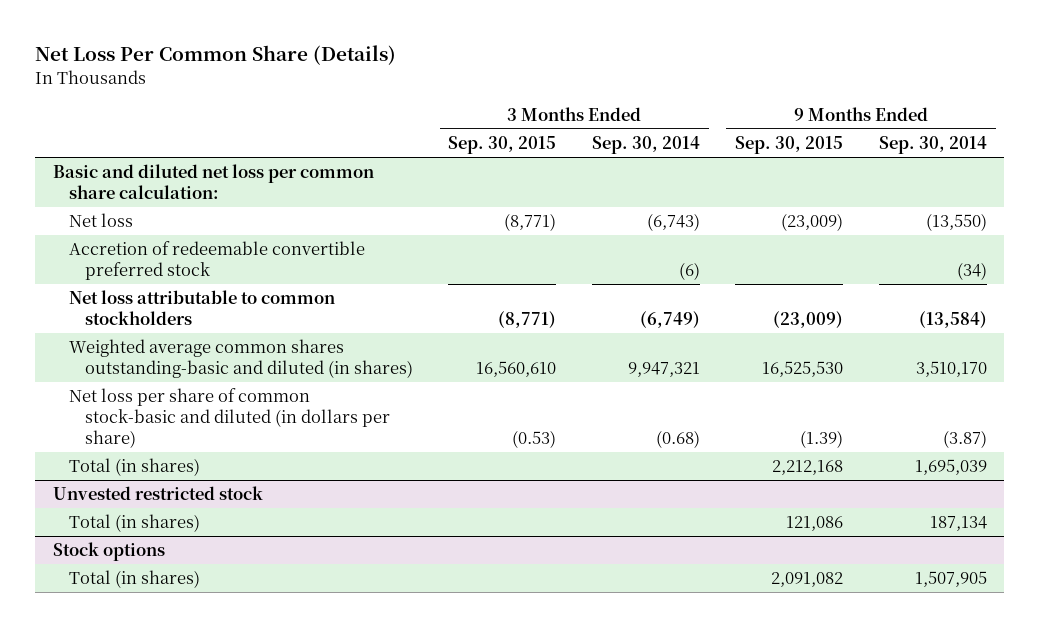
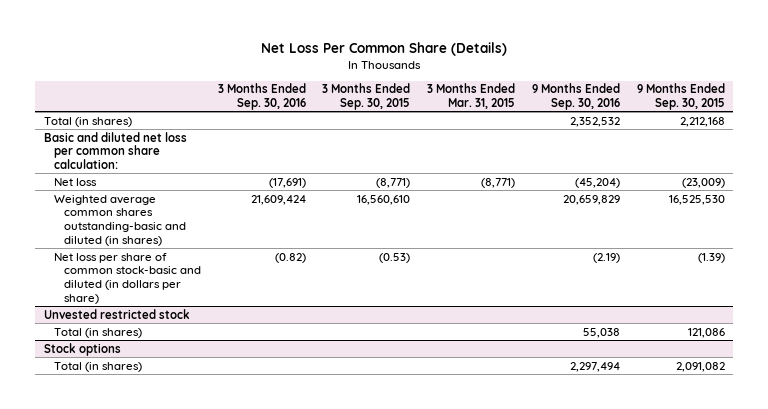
[591,135,700,154] Sep. 30, 2014 -> none
[878,135,987,154] Sep. 30, 2014 -> none
none -> [217,83,306,110] 3 Months Ended Sep. 30, 2016
none -> [427,83,516,109] 3 Months Ended Mar. 31, 2015
none -> [531,83,620,110] 9 Months Ended Sep. 30, 2016
[69,458,201,477] Total (in shares) -> [43,116,132,127] Total (in shares)
[69,241,366,281] Accretion of redeemable convertible preferred stock -> none
[69,290,336,326] Net loss attributable to common stockholders -> none

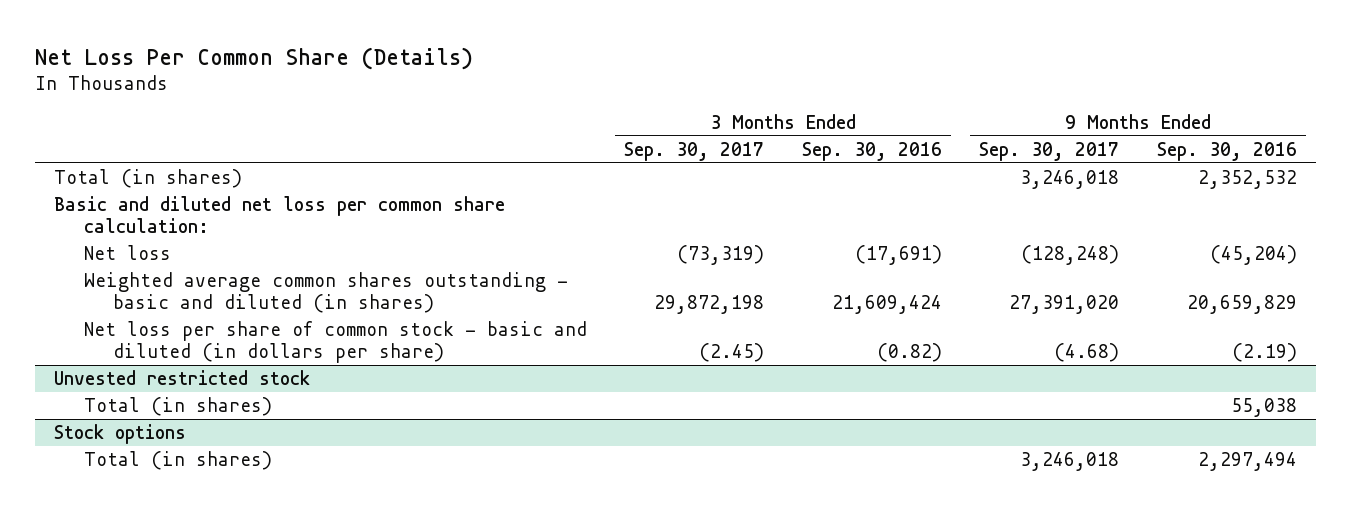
[322,83,411,110] 3 Months Ended Sep. 30, 2015 -> none
[427,83,516,109] 3 Months Ended Mar. 31, 2015 -> none
[636,83,725,110] 9 Months Ended Sep. 30, 2015 -> none
none -> [624,141,765,161] Sep. 30, 2017
none -> [979,141,1120,161] Sep. 30, 2017
[53,194,186,246] Weighted average common shares outstanding-basic and diluted (in shares) -> [83,271,568,313] Weighted average common shares outstanding - basic and diluted (in shares)
[53,252,201,304] Net loss per share of common stock-basic and diluted (in dollars per share) -> [83,320,587,363] Net loss per share of common stock - basic and diluted (in dollars per share)

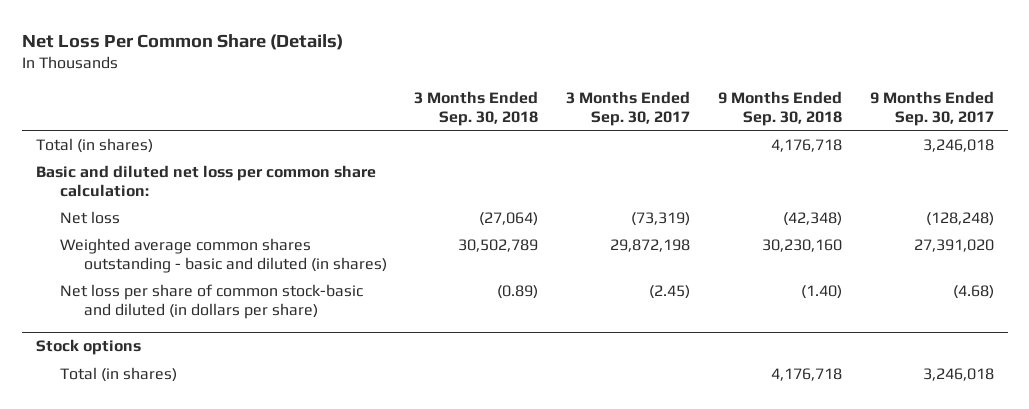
[801,141,942,161] Sep. 30, 2016 -> none
[1156,141,1297,161] Sep. 30, 2016 -> none
none -> [414,90,539,126] 3 Months Ended Sep. 30, 2018
none -> [717,90,842,126] 9 Months Ended Sep. 30, 2018
[54,369,311,385] Unvested restricted stock -> none
[83,396,272,416] Total (in shares) -> none
[83,320,587,363] Net loss per share of common stock - basic and diluted (in dollars per share) -> [59,283,363,319] Net loss per share of common stock-basic and diluted (in dollars per share)

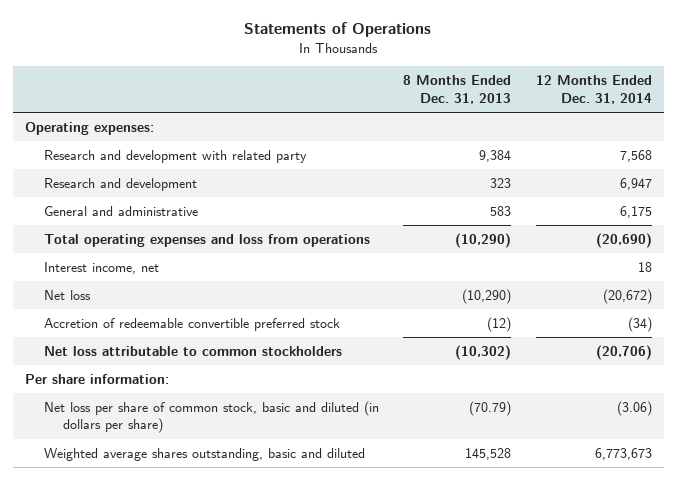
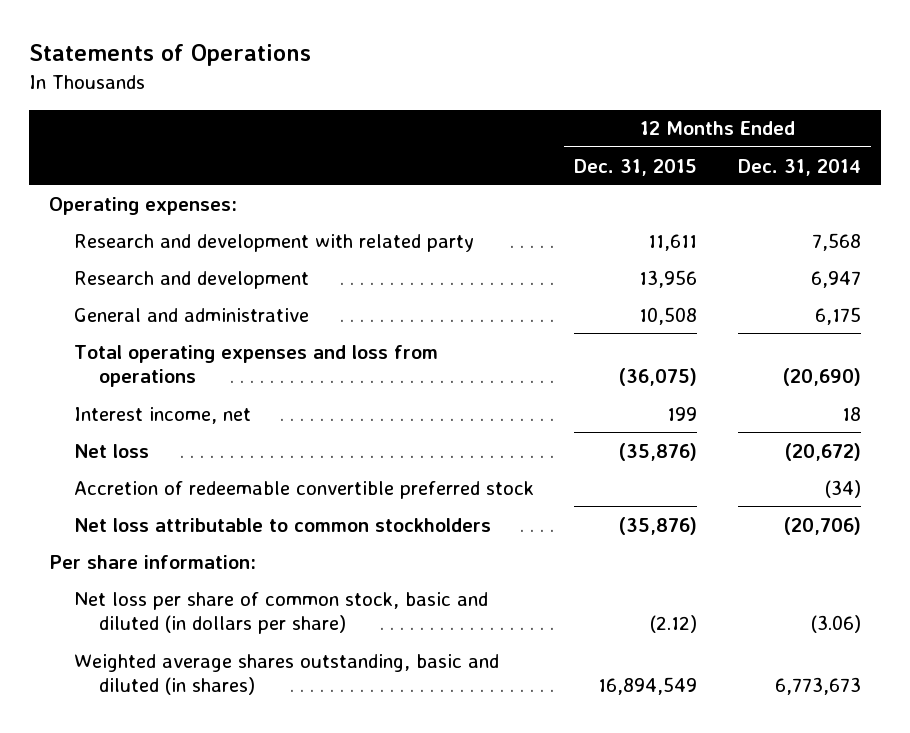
[403,75,512,104] 8 Months Ended Dec. 31, 2013 -> none
none -> [574,158,698,176] Dec. 31, 2015
[43,447,365,461] Weighted average shares outstanding, basic and diluted -> [73,653,499,695] Weighted average shares outstanding, basic and diluted (in shares)

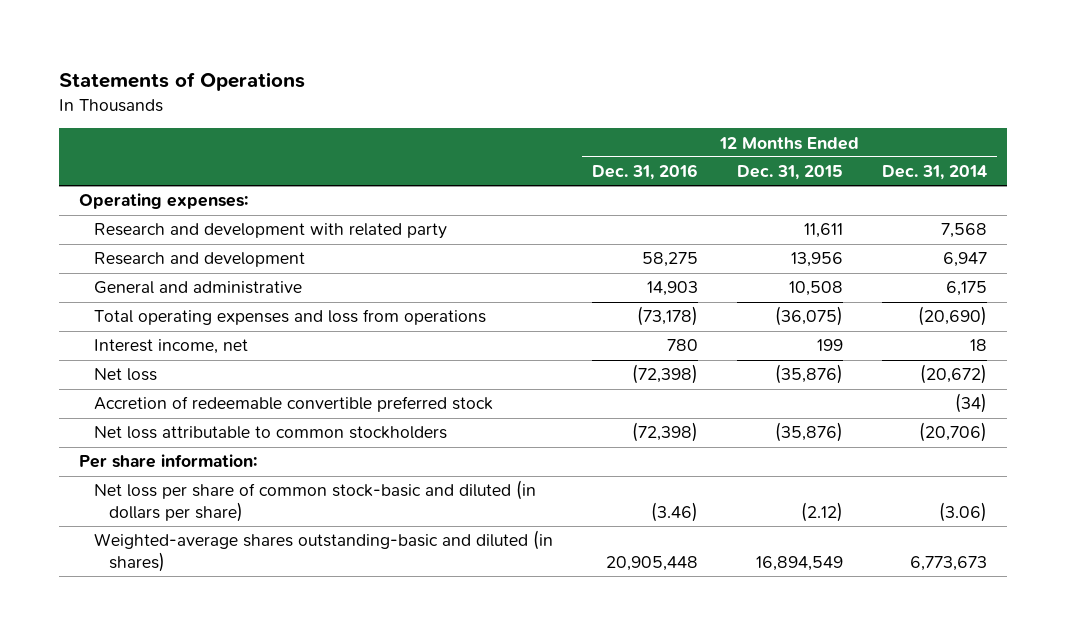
none -> [592,164,699,181] Dec. 31, 2016
[73,591,488,634] Net loss per share of common stock, basic and diluted (in dollars per share) -> [94,480,537,522] Net loss per share of common stock-basic and diluted (in dollars per share)
[73,653,499,695] Weighted average shares outstanding, basic and diluted (in shares) -> [94,530,554,572] Weighted-average shares outstanding-basic and diluted (in shares)

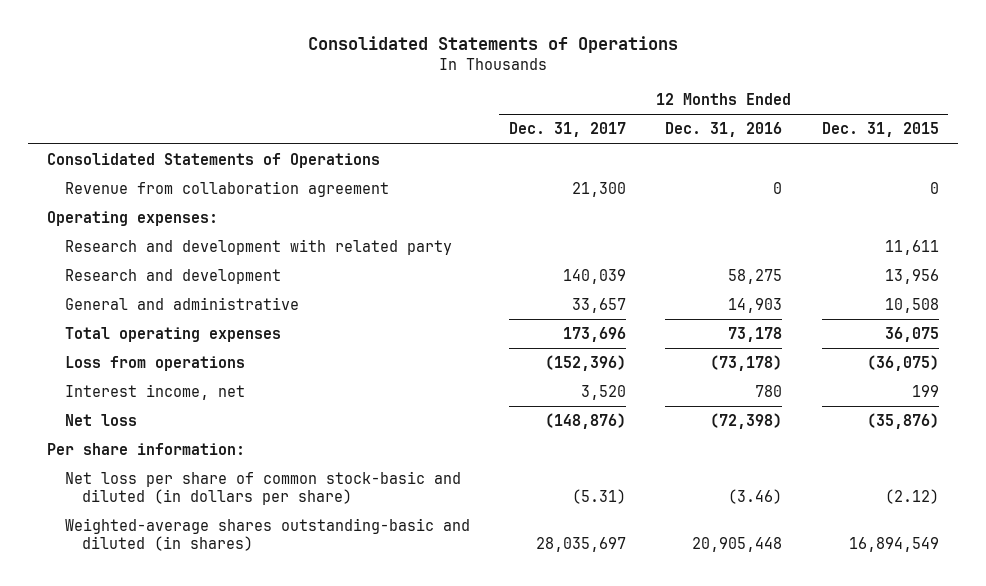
[59,71,306,91] Statements of Operations -> [307,36,678,54] Consolidated Statements of Operations
[882,165,988,181] Dec. 31, 2014 -> none
none -> [509,122,627,138] Dec. 31, 2017
none -> [47,153,381,169] Consolidated Statements of Operations
none -> [64,181,389,198] Revenue from collaboration agreement
none -> [64,327,281,343] Total operating expenses
[94,309,487,326] Total operating expenses and loss from operations -> [64,356,245,372] Loss from operations
[94,396,494,413] Accretion of redeemable convertible preferred stock -> none
[94,426,448,440] Net loss attributable to common stockholders -> none

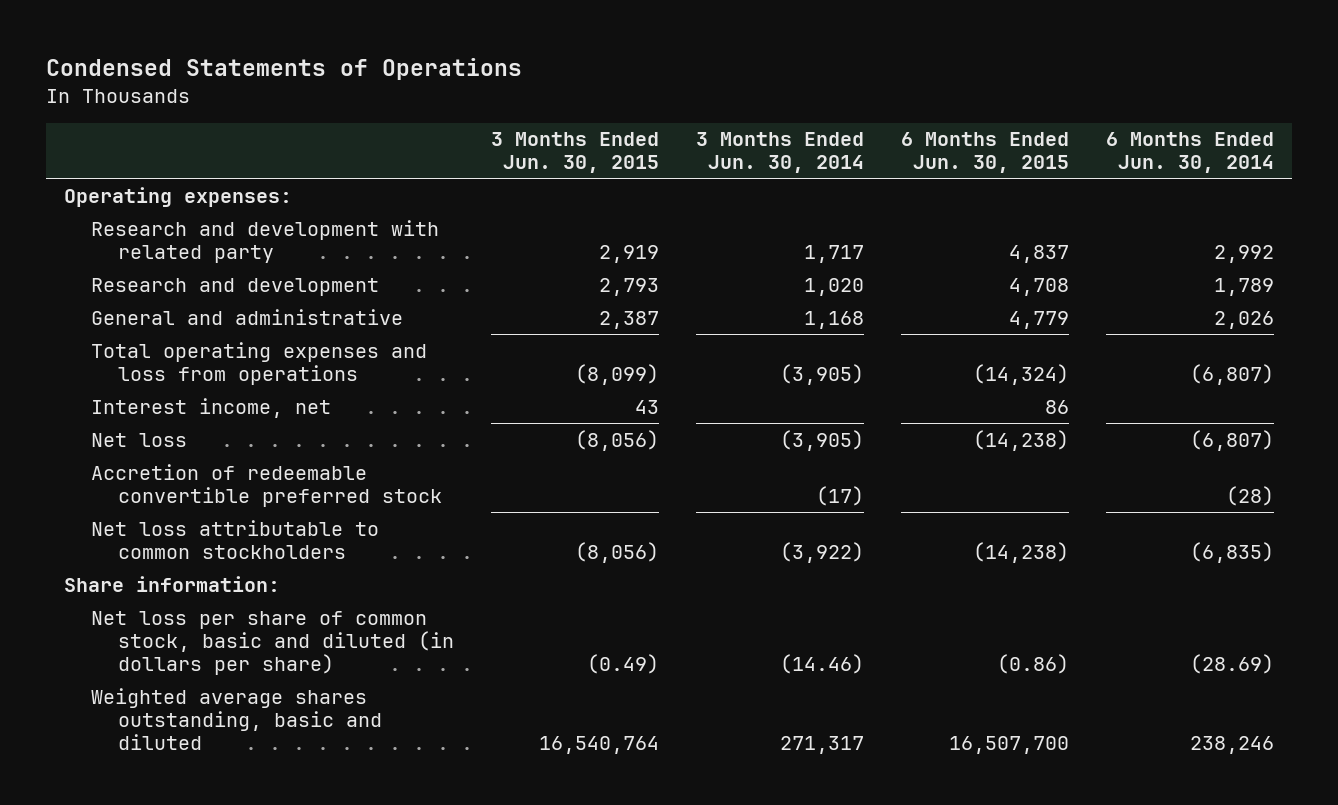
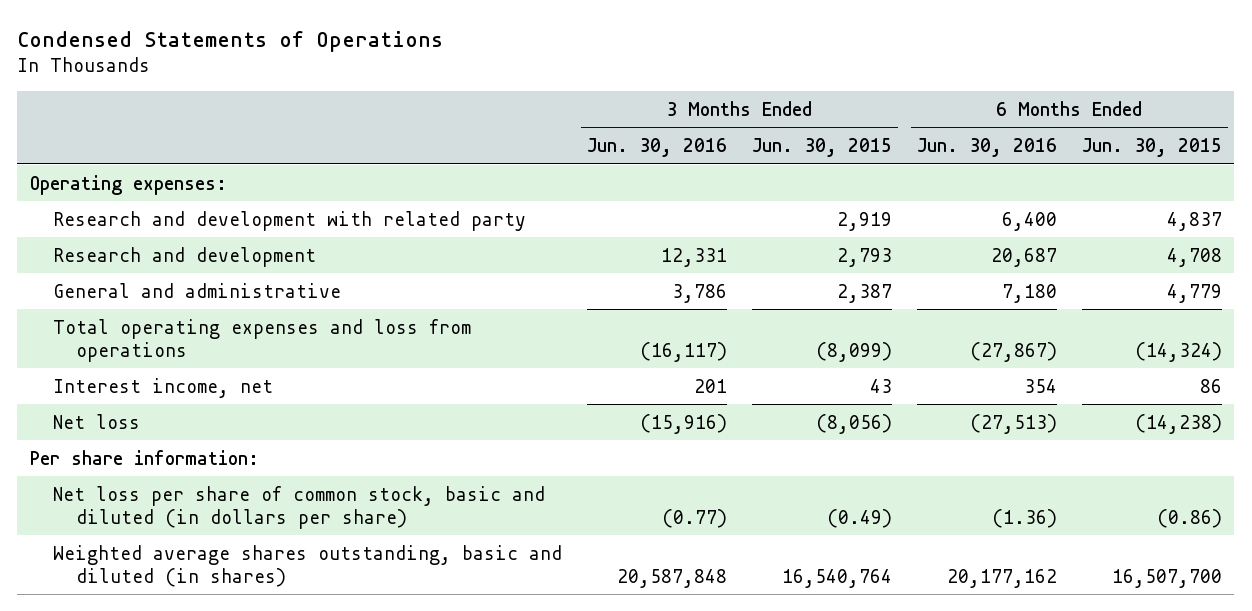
[696,132,865,174] 3 Months Ended Jun. 30, 2014 -> none
[1105,132,1274,174] 6 Months Ended Jun. 30, 2014 -> none
none -> [586,138,727,158] Jun. 30, 2016
none -> [916,138,1057,158] Jun. 30, 2016
[91,463,443,507] Accretion of redeemable convertible preferred stock -> none
[91,519,380,559] Net loss attributable to common stockholders -> none
[64,575,281,592] Share information: -> [29,449,259,465] Per share information:
[91,687,383,750] Weighted average shares outstanding, basic and diluted -> [52,544,562,587] Weighted average shares outstanding, basic and diluted (in shares)

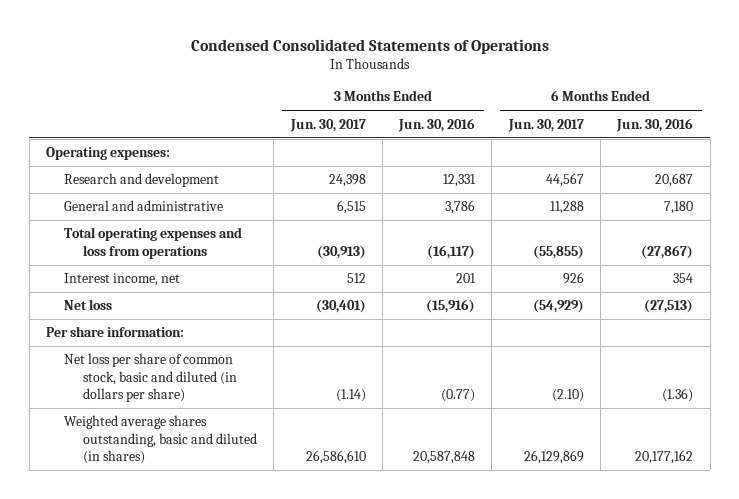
[17,30,444,52] Condensed Statements of Operations -> [190,38,549,54] Condensed Consolidated Statements of Operations
[751,138,892,158] Jun. 30, 2015 -> none
[1081,138,1222,158] Jun. 30, 2015 -> none
none -> [289,118,366,132] Jun. 30, 2017
none -> [507,118,584,132] Jun. 30, 2017
[52,210,526,231] Research and development with related party -> none

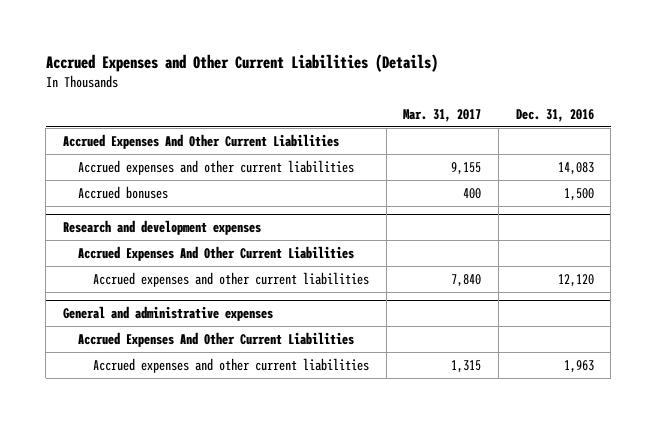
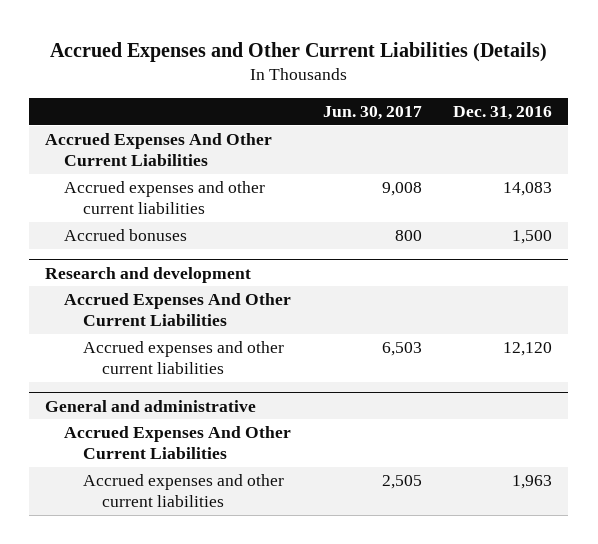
[403,108,482,122] Mar. 31, 2017 -> none
none -> [322,105,422,120] Jun. 30, 2017
[62,220,261,236] Research and development expenses -> [45,266,252,283] Research and development
[62,306,273,322] General and administrative expenses -> [45,399,257,412] General and administrative

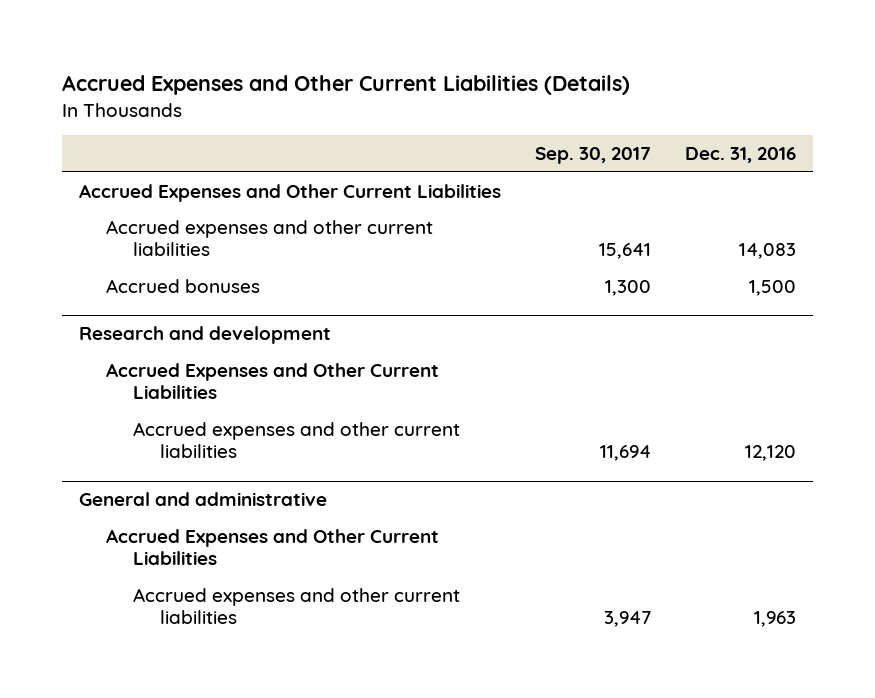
[322,105,422,120] Jun. 30, 2017 -> none
none -> [534,147,651,165] Sep. 30, 2017
[45,133,273,166] Accrued Expenses And Other Current Liabilities -> [79,183,502,202] Accrued Expenses and Other Current Liabilities
[64,293,292,326] Accrued Expenses And Other Current Liabilities -> [106,362,440,400] Accrued Expenses and Other Current Liabilities
[64,426,292,459] Accrued Expenses And Other Current Liabilities -> [106,528,440,566] Accrued Expenses and Other Current Liabilities

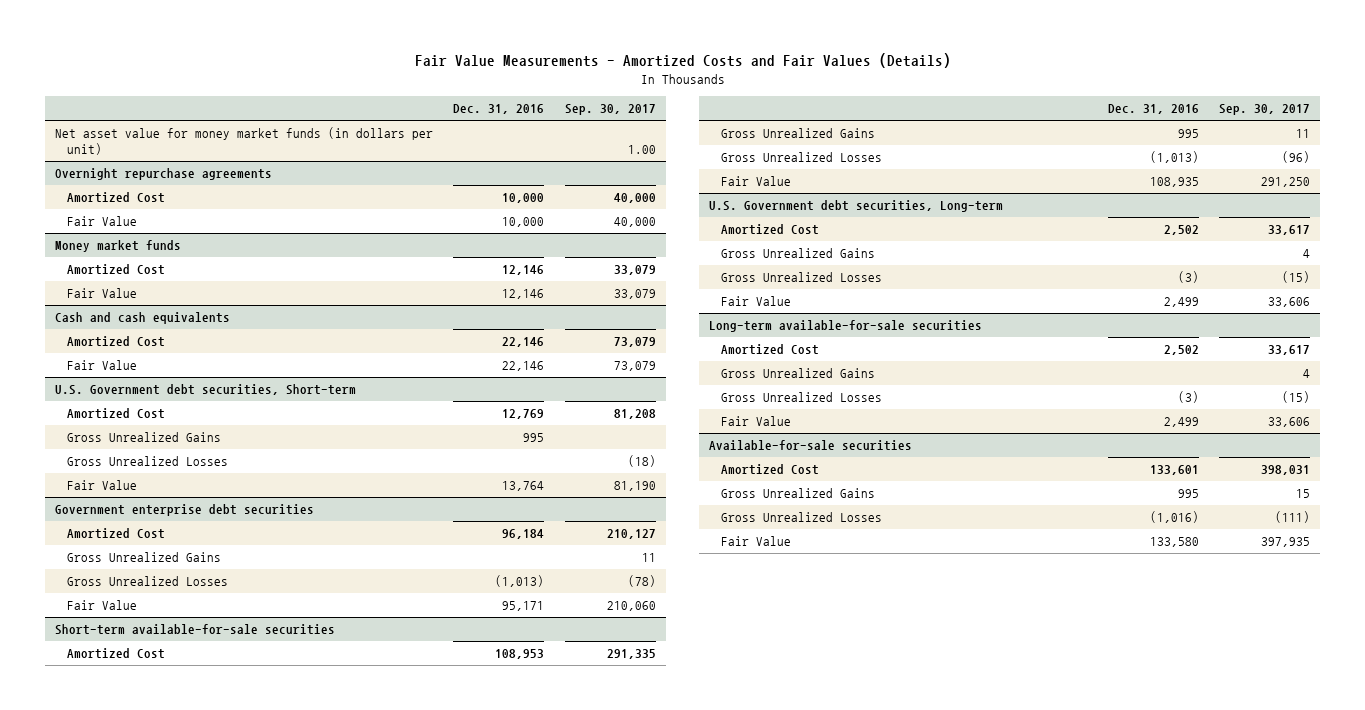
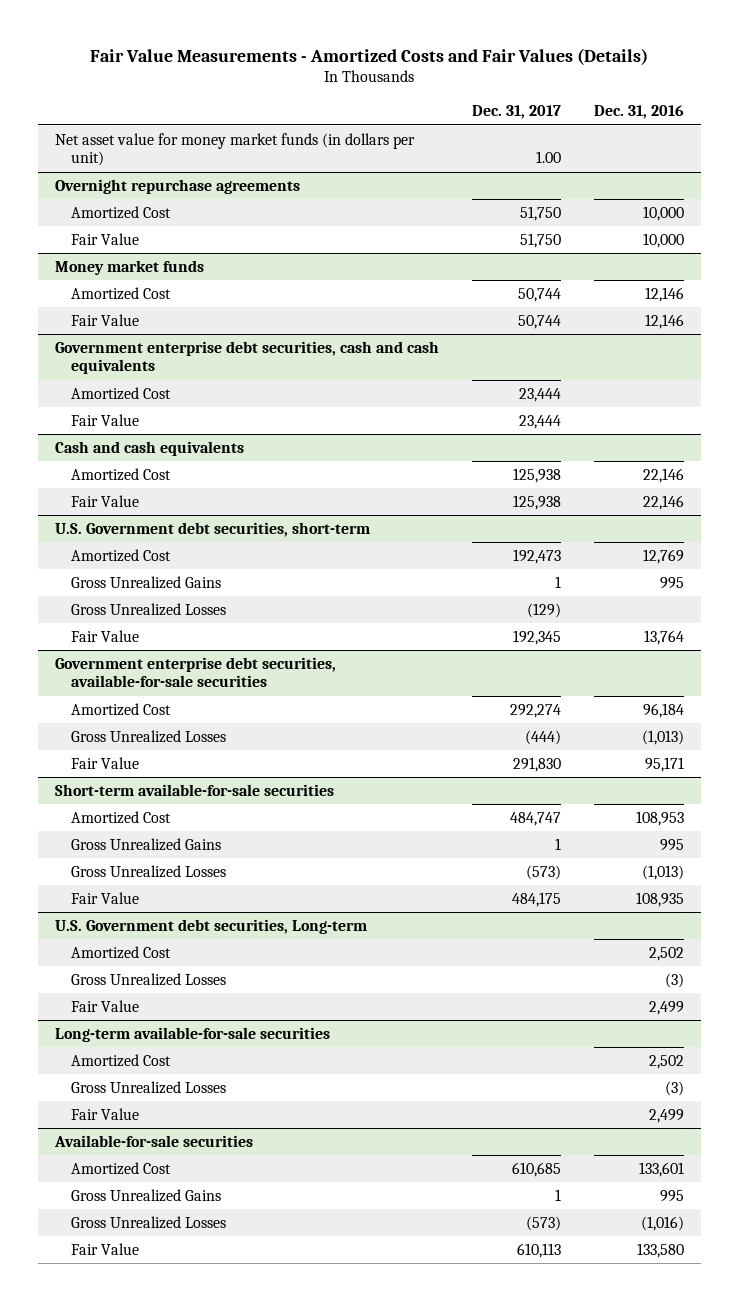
[564,104,656,116] Sep. 30, 2017 -> none
none -> [471,105,561,120] Dec. 31, 2017
none -> [54,340,439,375] Government enterprise debt securities, cash and cash equivalents
none -> [71,386,172,400] Amortized Cost
none -> [71,413,140,426] Fair Value
[55,384,357,396] U.S. Government debt securities, Short-term -> [54,521,370,537] U.S. Government debt securities, short-term
[55,504,315,517] Government enterprise debt securities -> [54,656,336,688] Government enterprise debt securities, available-for-sale securities
[67,552,222,563] Gross Unrealized Gains -> none
[721,248,876,259] Gross Unrealized Gains -> none
[721,368,876,379] Gross Unrealized Gains -> none

